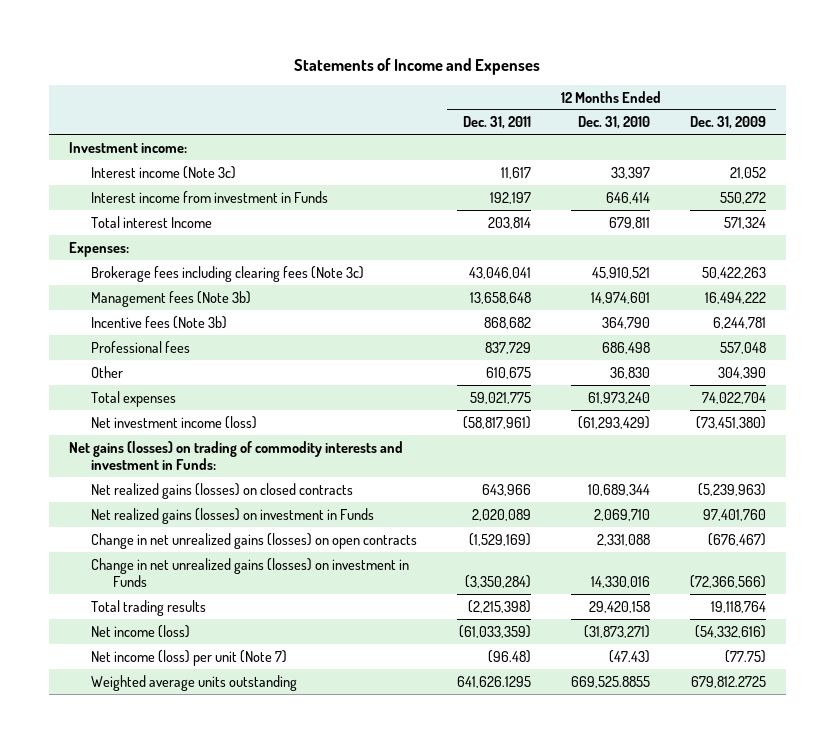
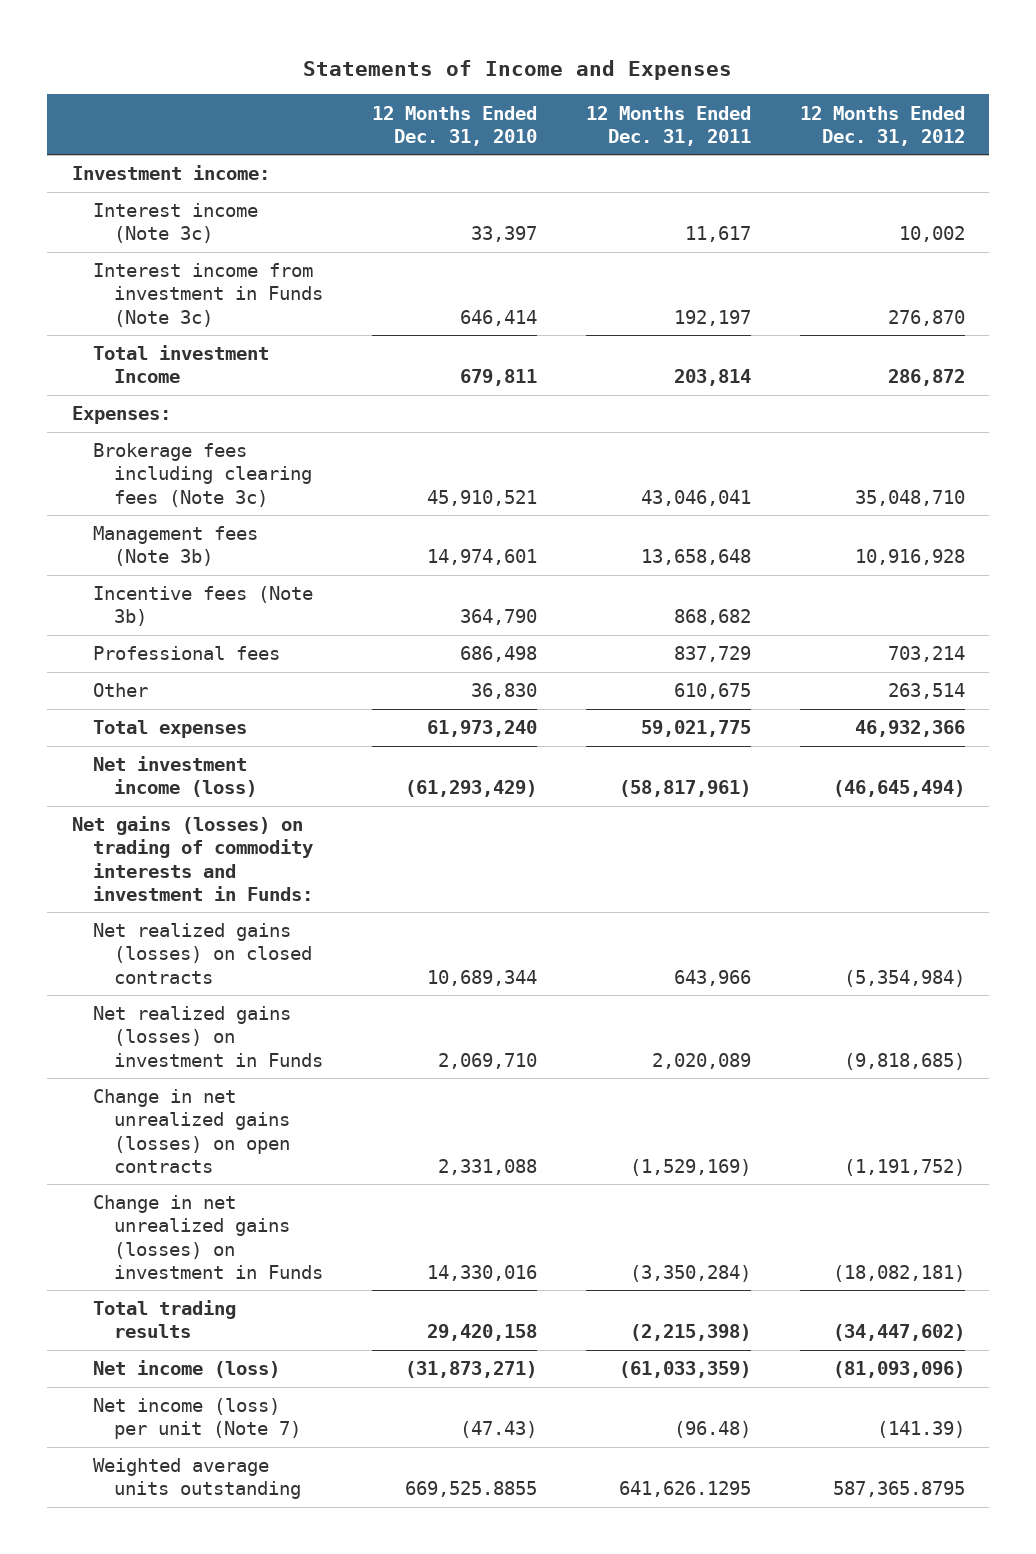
[689,116,766,130] Dec. 31, 2009 -> none
none -> [799,105,965,146] 12 Months Ended Dec. 31, 2012
[90,190,328,203] Interest income from investment in Funds -> [93,263,324,327] Interest income from investment in Funds (Note 3c)
[90,215,212,228] Total interest Income -> [93,345,270,384] Total investment Income

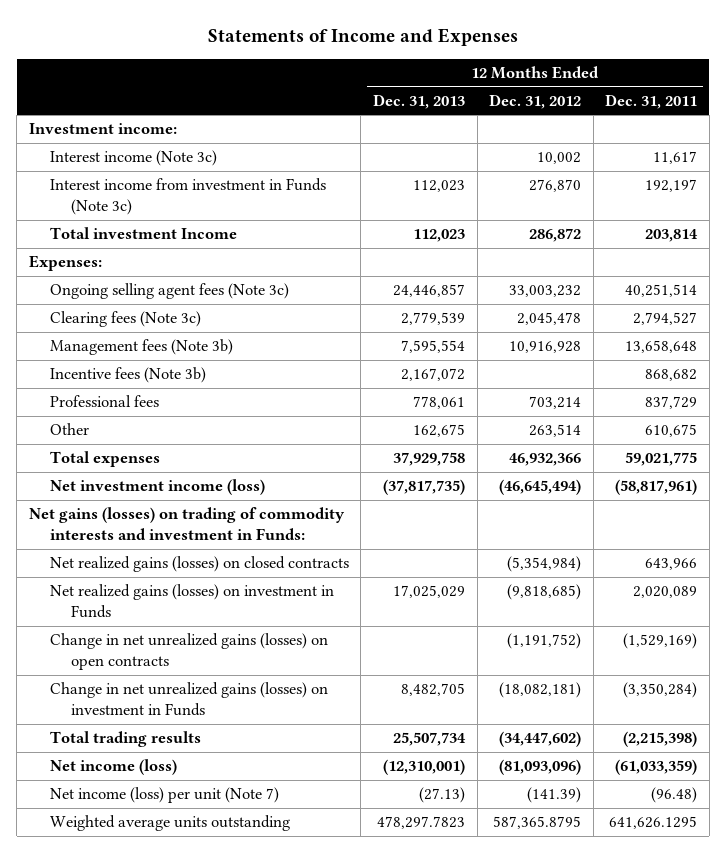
[372,105,538,146] 12 Months Ended Dec. 31, 2010 -> none
none -> [372,93,465,109] Dec. 31, 2013
[93,443,313,507] Brokerage fees including clearing fees (Note 3c) -> [49,283,289,300] Ongoing selling agent fees (Note 3c)
[640,489,751,506] 43,046,041 -> [625,284,698,298] 40,251,514
[854,489,965,506] 35,048,710 -> [509,285,582,298] 33,003,232
none -> [49,311,201,328] Clearing fees (Note 3c)

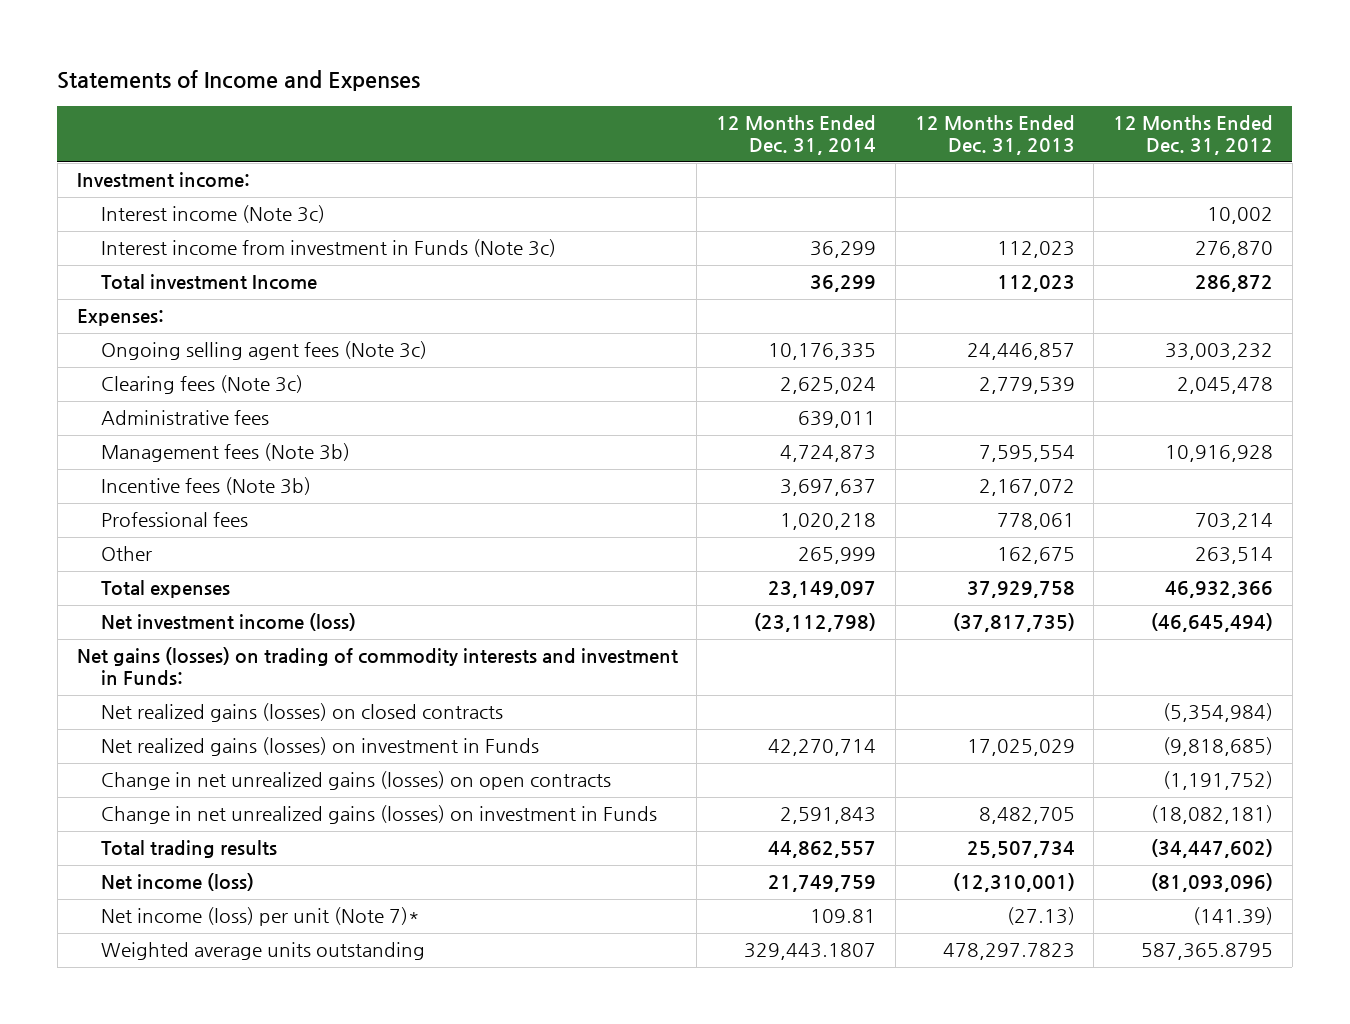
[605,93,698,109] Dec. 31, 2011 -> none
none -> [716,115,877,156] 12 Months Ended Dec. 31, 2014
none -> [100,410,269,426] Administrative fees
[49,787,279,804] Net income (loss) per unit (Note 7) -> [100,907,420,927] Net income (loss) per unit (Note 7)*

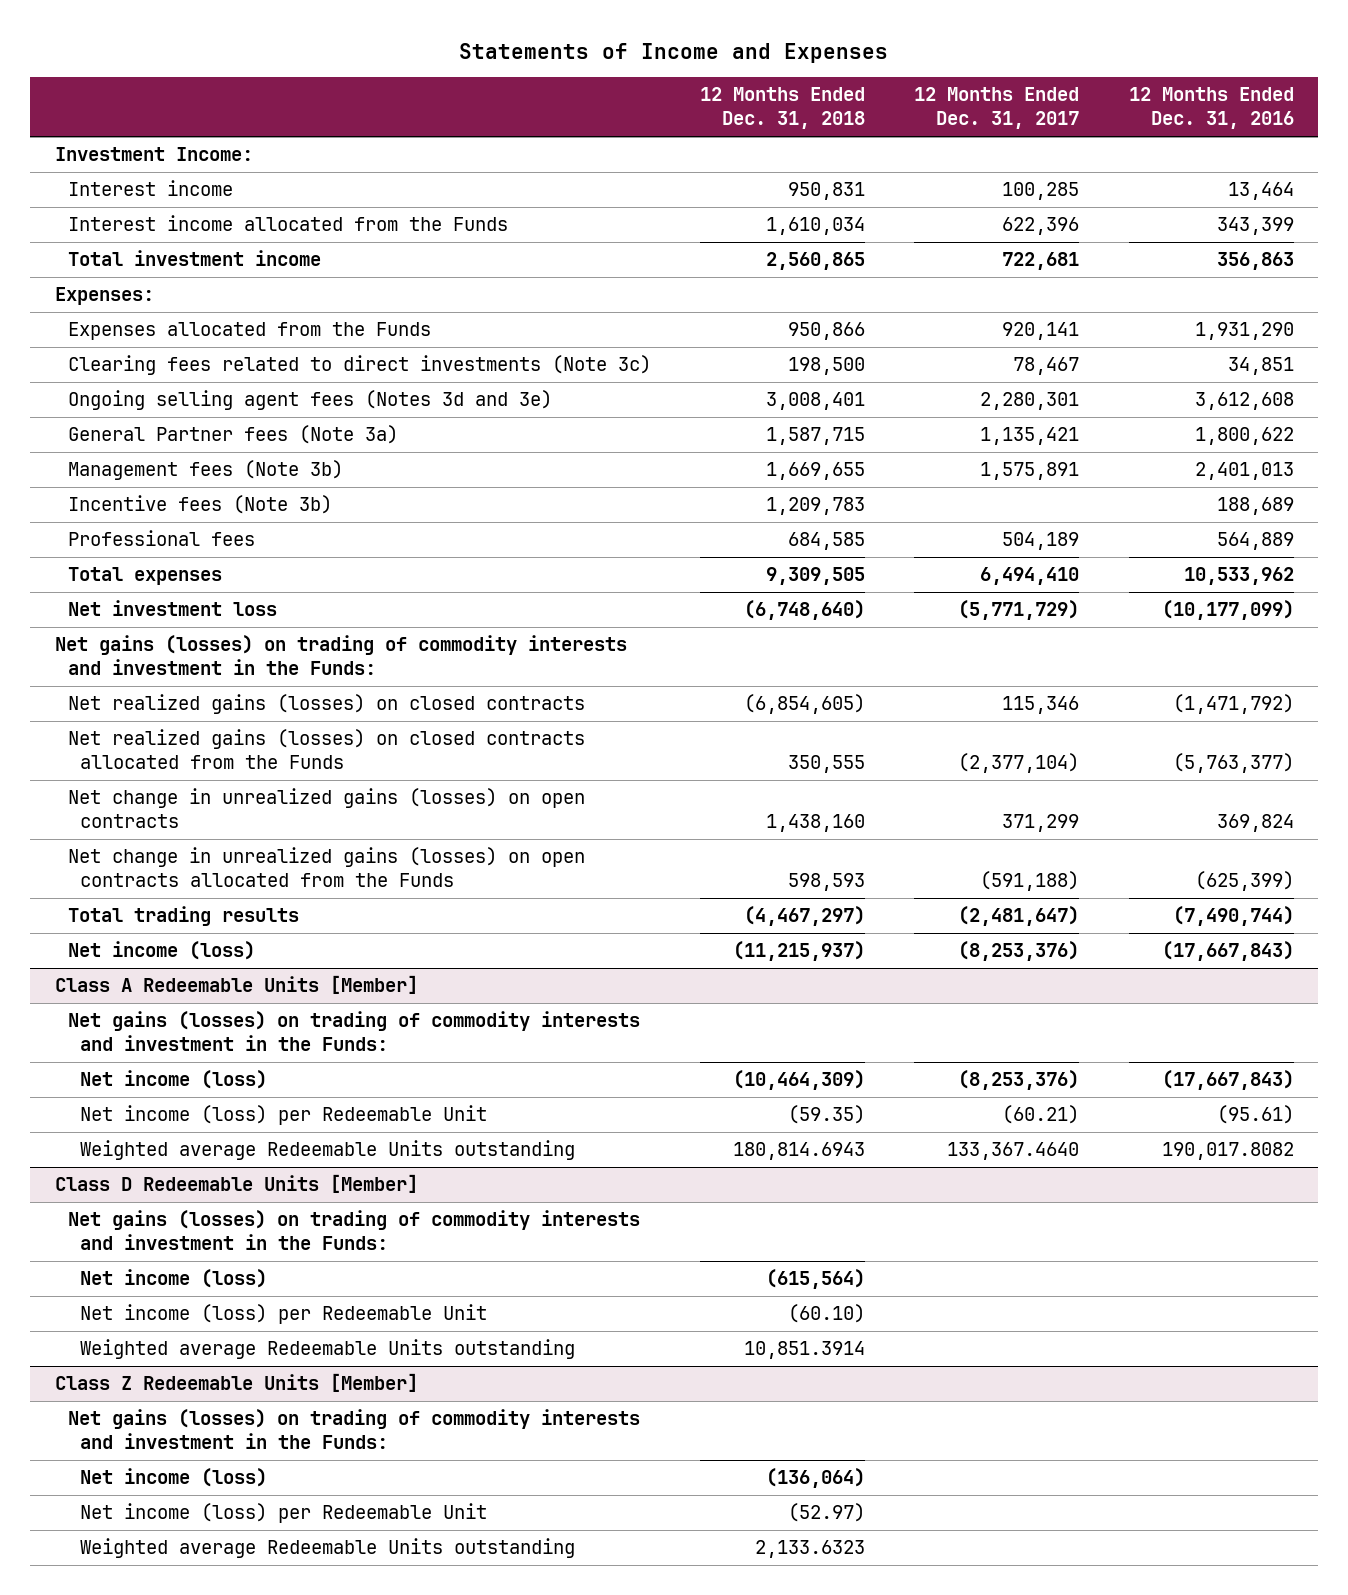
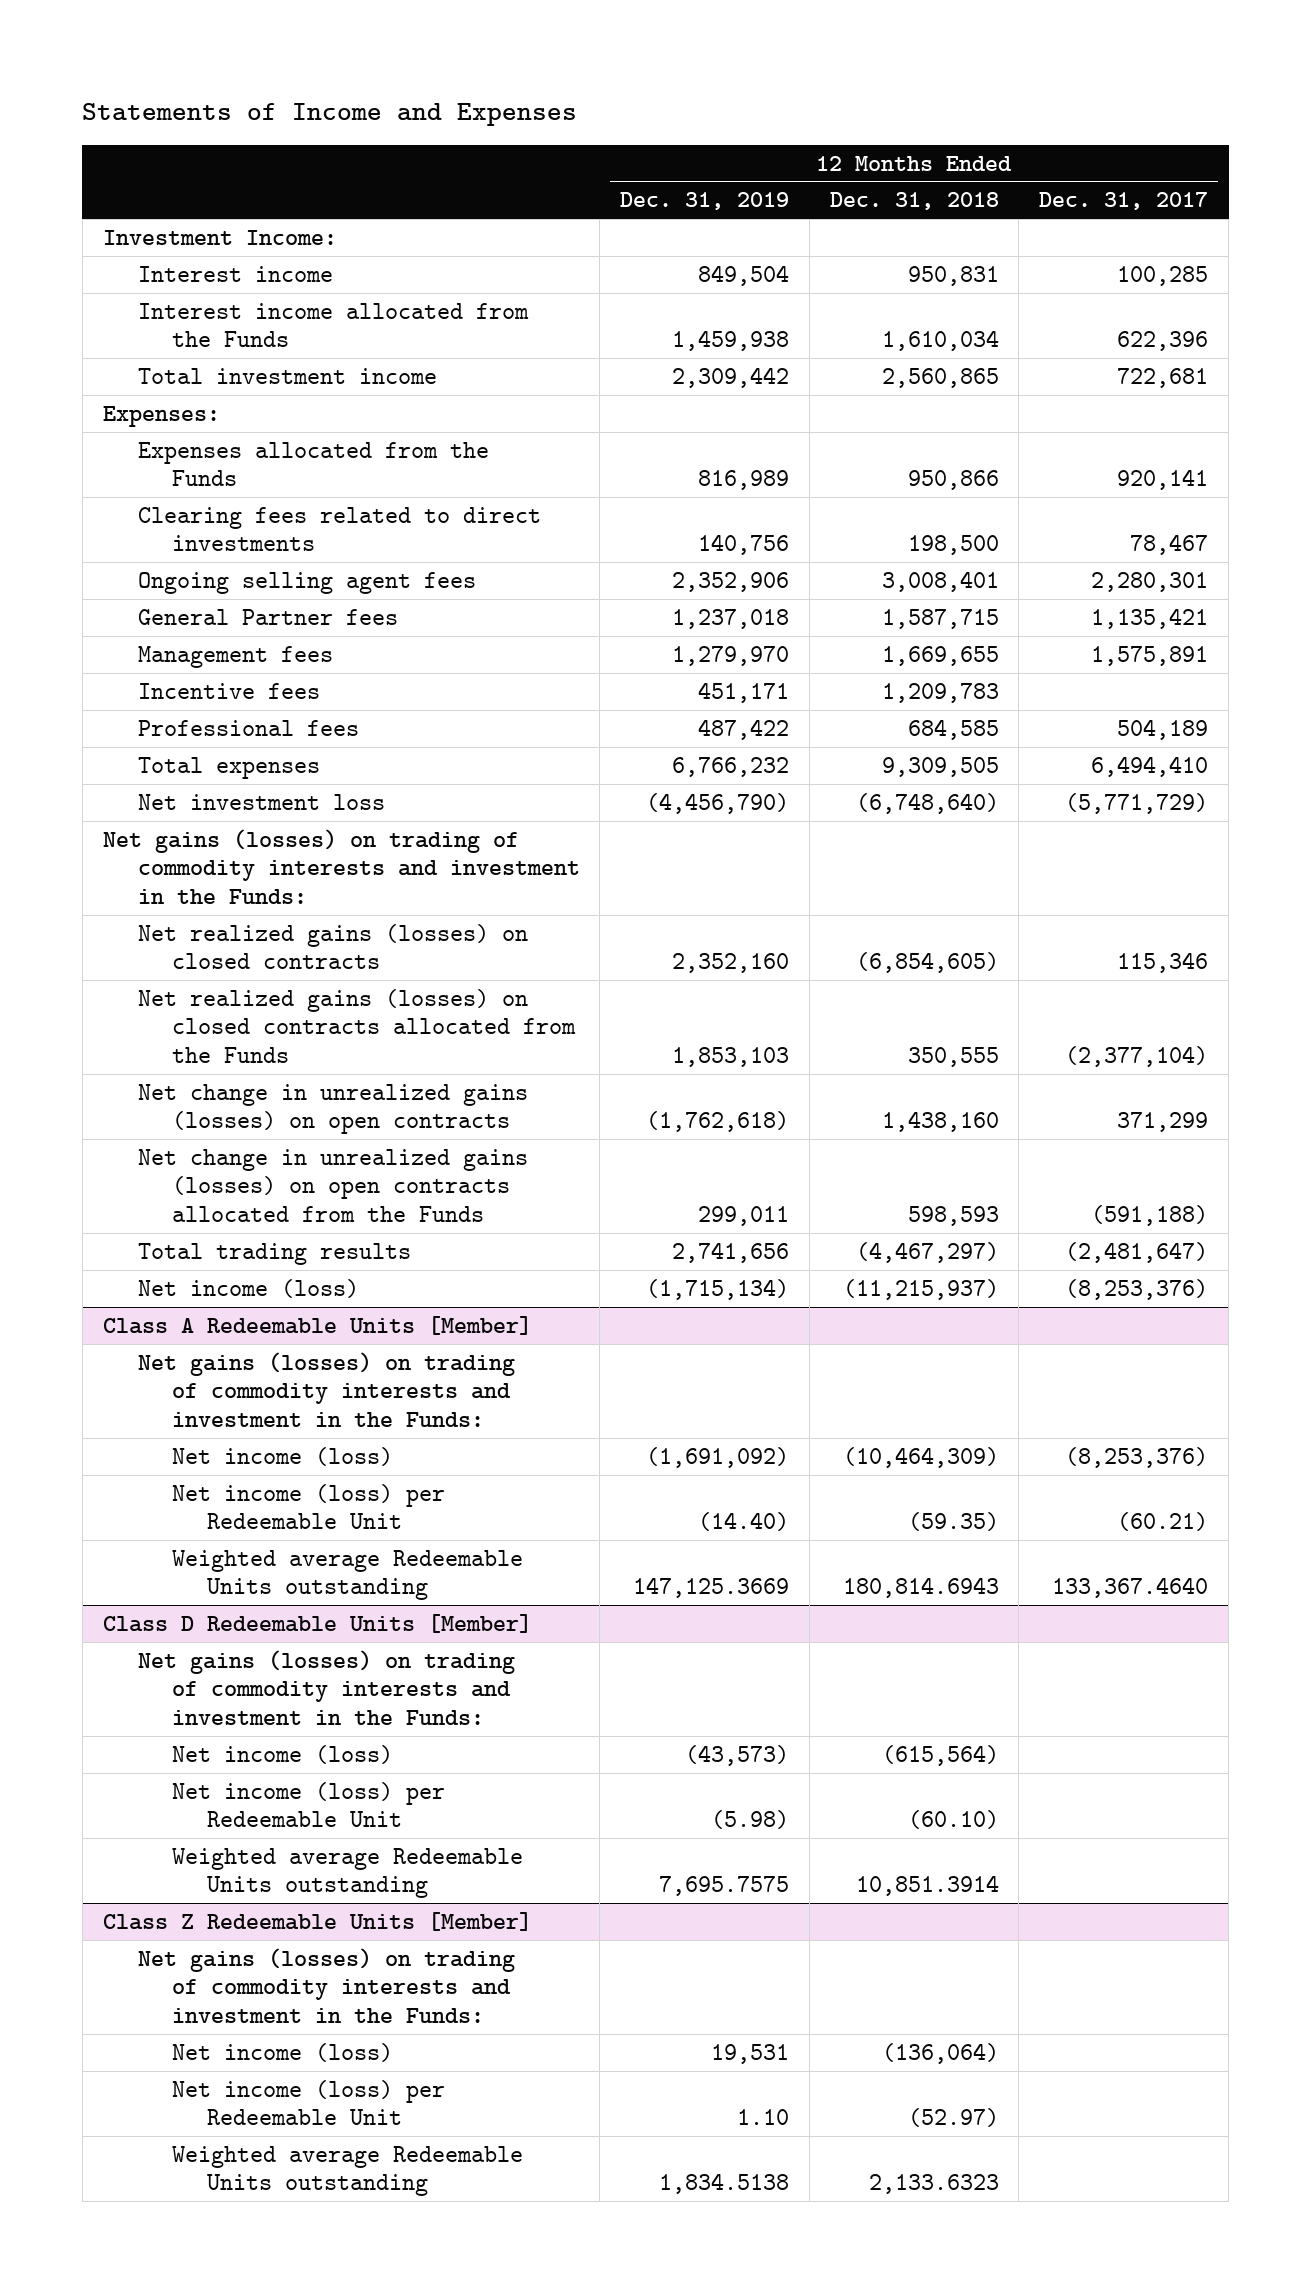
[1128,87,1294,130] 12 Months Ended Dec. 31, 2016 -> none
none -> [620,192,790,211] Dec. 31, 2019
[67,355,651,376] Clearing fees related to direct investments (Note 3c) -> [137,506,541,552] Clearing fees related to direct investments
[67,390,552,411] Ongoing selling agent fees (Notes 3d and 3e) -> [137,571,476,594] Ongoing selling agent fees
[67,425,398,445] General Partner fees (Note 3a) -> [137,608,398,625] General Partner fees
[67,460,343,481] Management fees (Note 3b) -> [137,645,333,668] Management fees
[67,495,332,515] Incentive fees (Note 3b) -> [137,682,320,699] Incentive fees

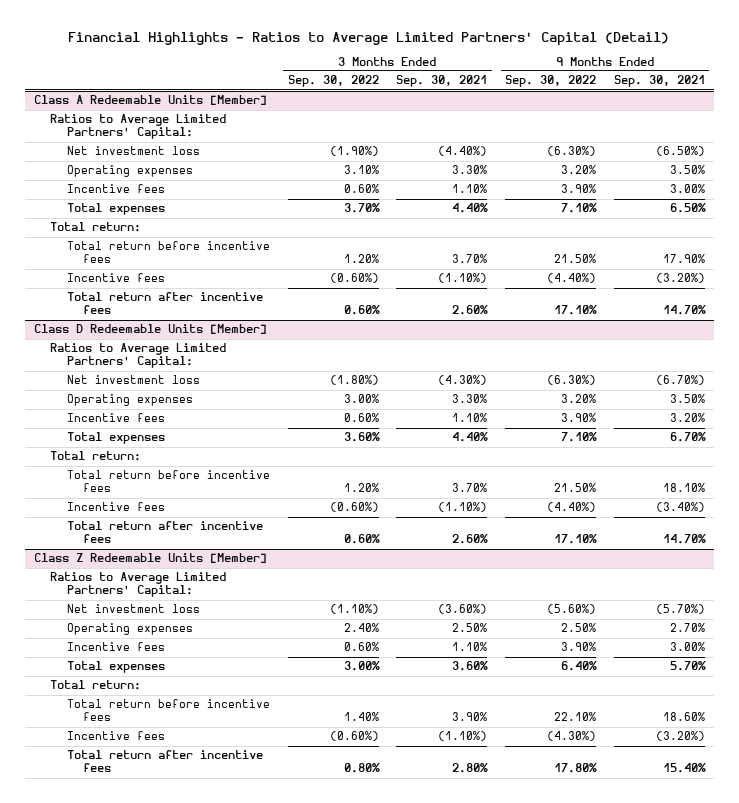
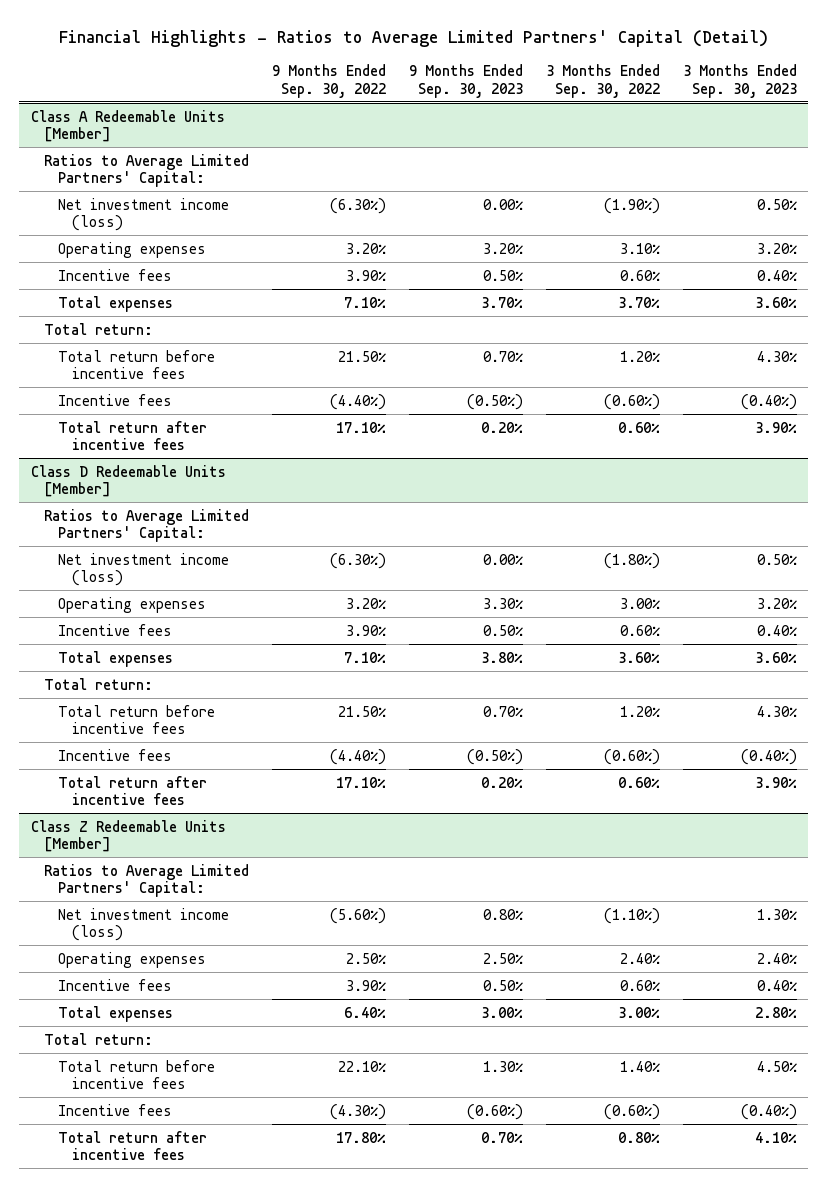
[396,75,488,88] Sep. 30, 2021 -> none
[613,75,705,88] Sep. 30, 2021 -> none
none -> [409,64,524,98] 9 Months Ended Sep. 30, 2023
none -> [682,64,797,98] 3 Months Ended Sep. 30, 2023
[66,146,200,156] Net investment loss -> [58,197,230,231] Net investment income (loss)
[66,375,200,385] Net investment loss -> [58,552,230,586] Net investment income (loss)
[66,604,200,614] Net investment loss -> [58,907,230,941] Net investment income (loss)

